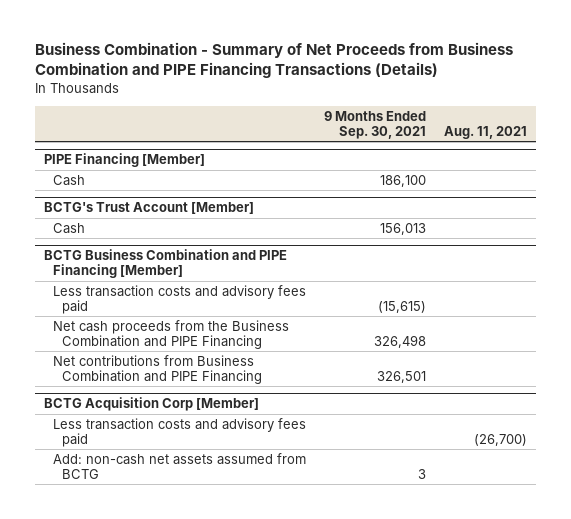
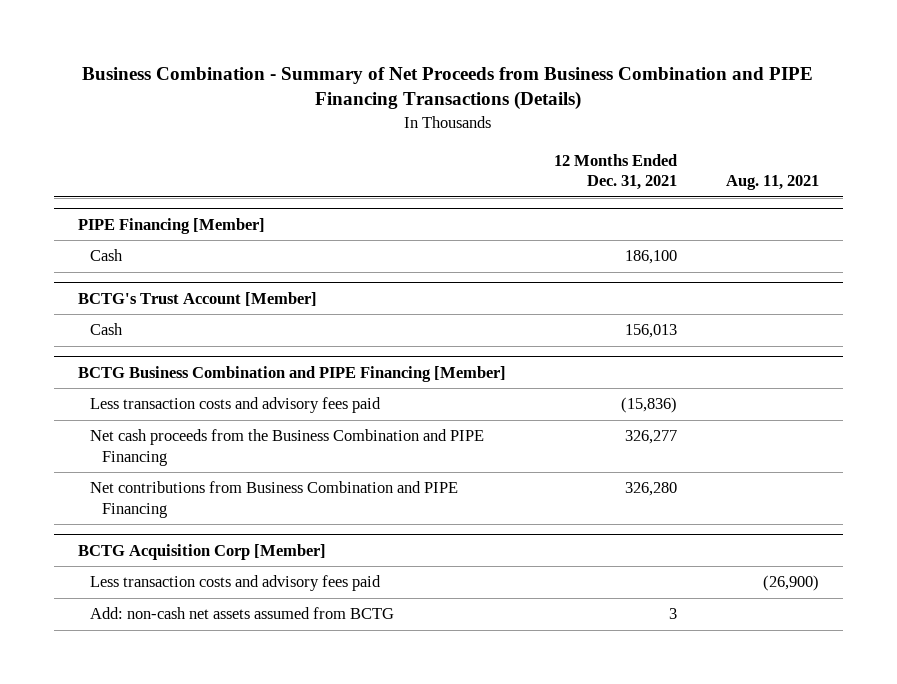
[323,110,426,139] 9 Months Ended Sep. 30, 2021 -> none
none -> [554,153,678,191] 12 Months Ended Dec. 31, 2021
[473,433,527,446] (26,700) -> [762,575,819,592] (26,900)

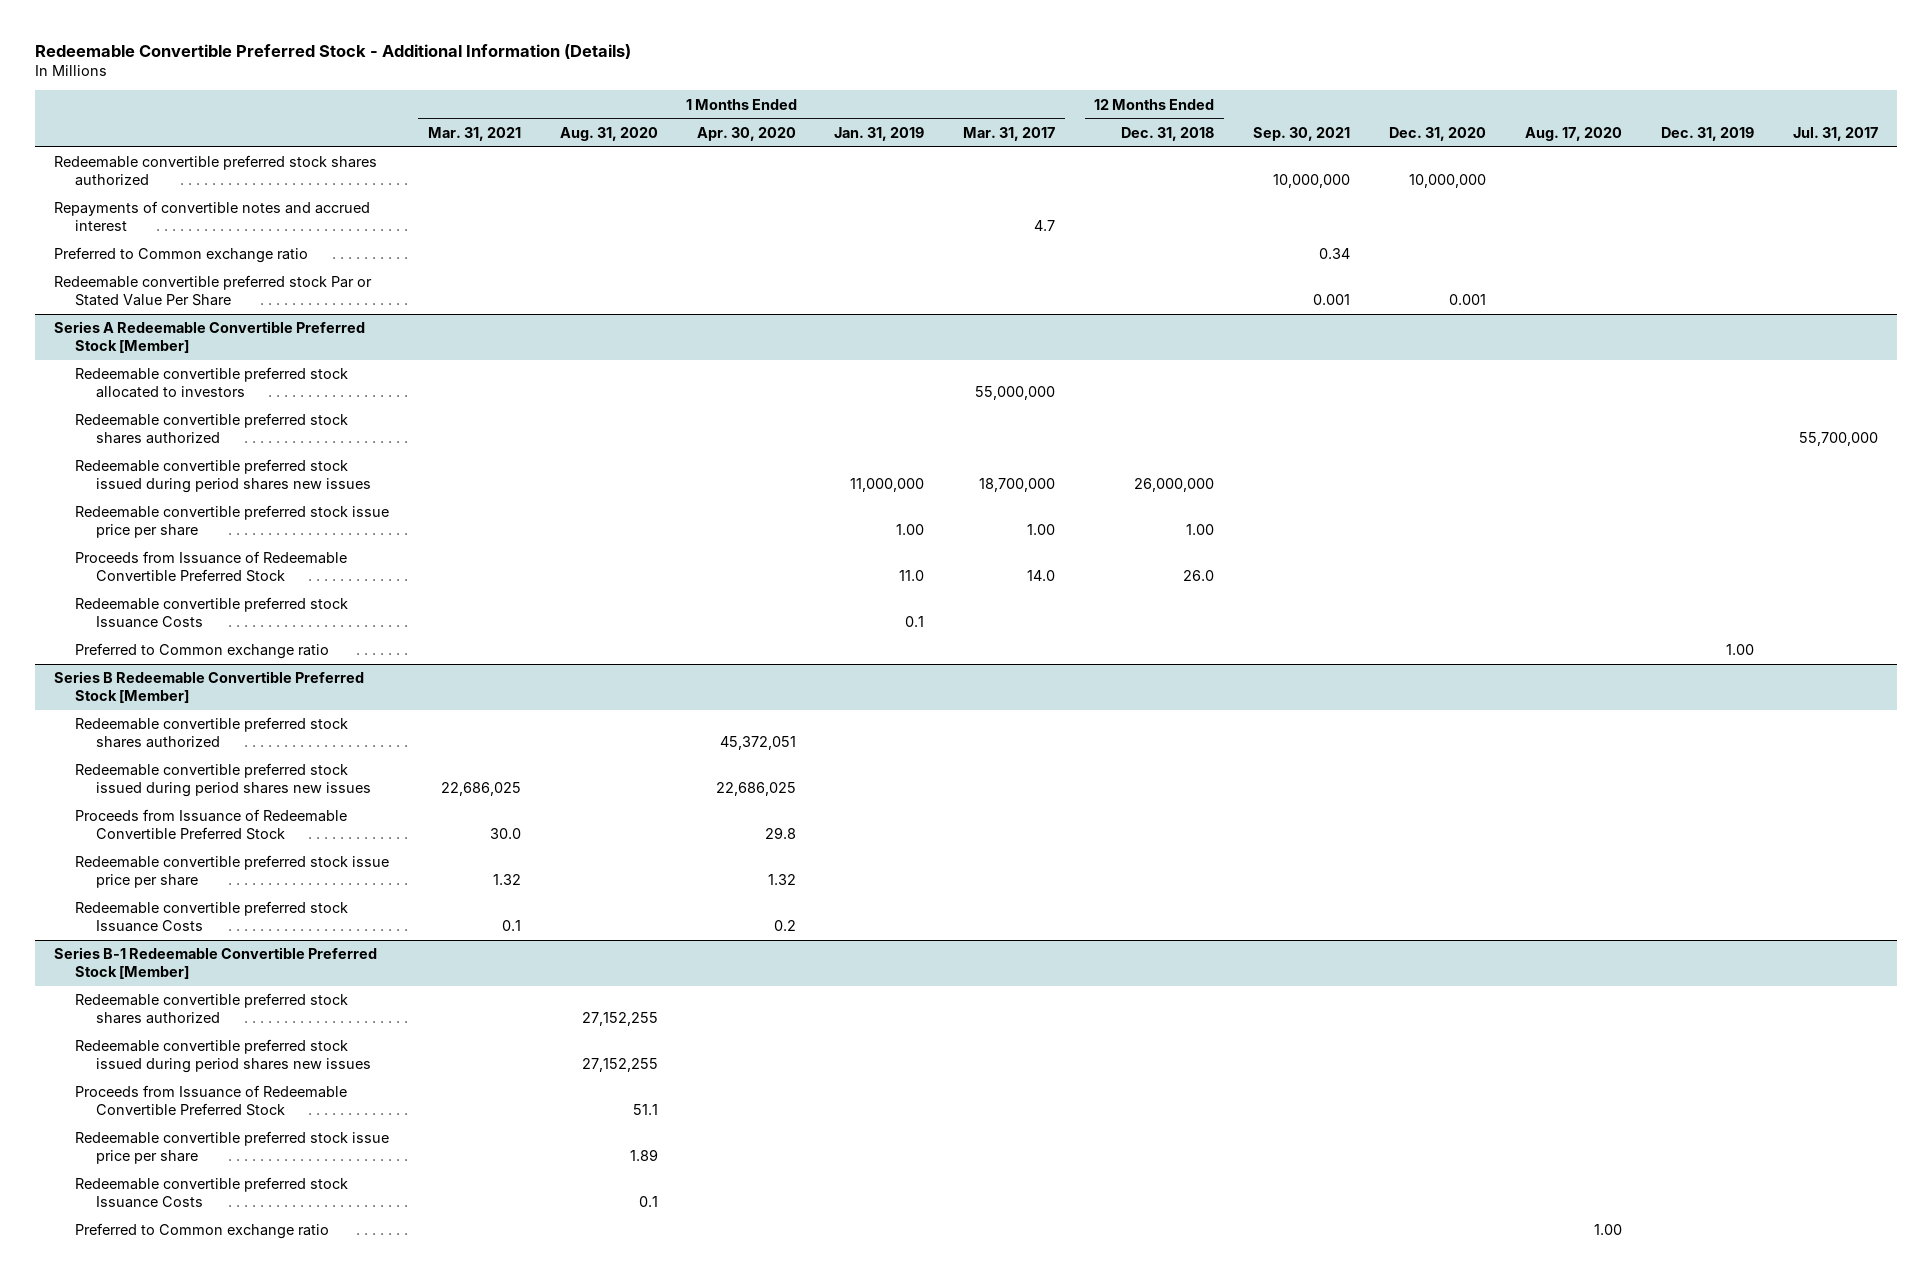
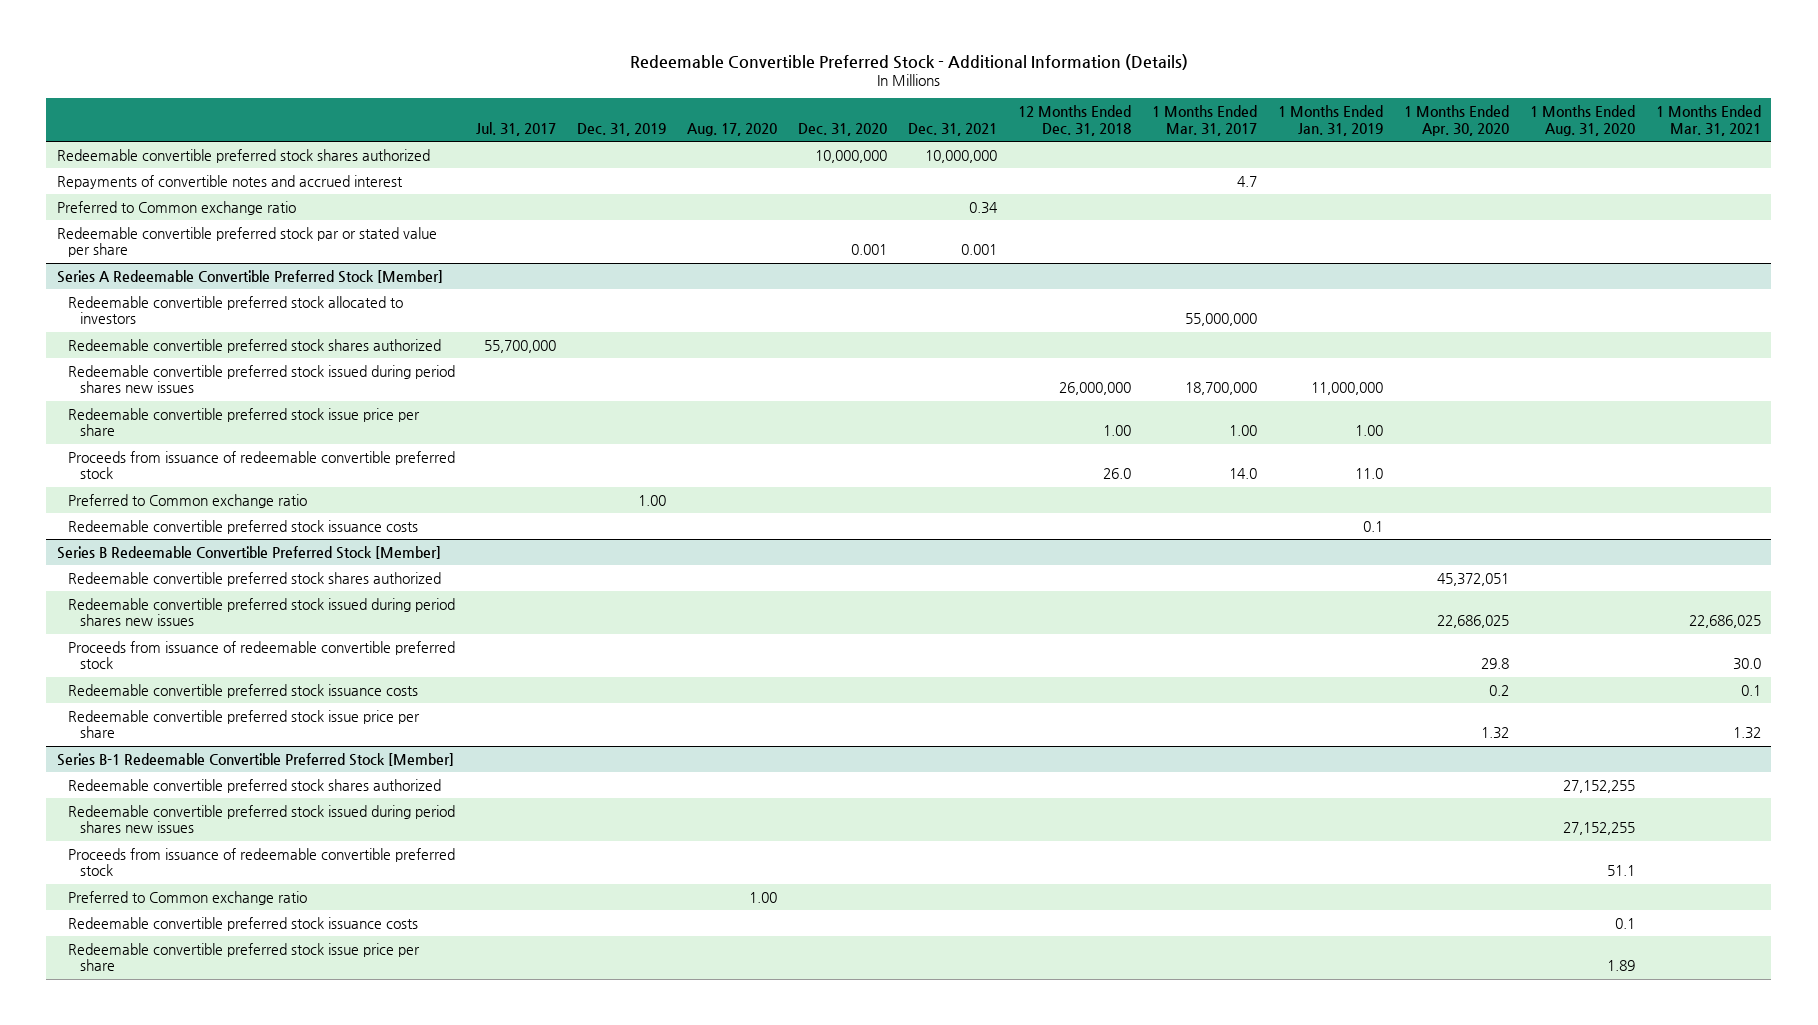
[1253,126,1351,141] Sep. 30, 2021 -> none
none -> [908,122,998,136] Dec. 31, 2021
[54,275,373,307] Redeemable convertible preferred stock Par or Stated Value Per Share -> [56,226,437,258] Redeemable convertible preferred stock par or stated value per share
[74,597,348,629] Redeemable convertible preferred stock Issuance Costs -> none
[74,551,347,583] Proceeds from Issuance of Redeemable Convertible Preferred Stock -> [68,450,456,480] Proceeds from issuance of redeemable convertible preferred stock
none -> [68,519,419,534] Redeemable convertible preferred stock issuance costs
[74,809,347,841] Proceeds from Issuance of Redeemable Convertible Preferred Stock -> [68,640,456,670] Proceeds from issuance of redeemable convertible preferred stock
none -> [68,683,419,698] Redeemable convertible preferred stock issuance costs
[74,901,348,933] Redeemable convertible preferred stock Issuance Costs -> none
[74,1177,348,1209] Redeemable convertible preferred stock Issuance Costs -> none
[74,1085,347,1117] Proceeds from Issuance of Redeemable Convertible Preferred Stock -> [68,847,456,877] Proceeds from issuance of redeemable convertible preferred stock
none -> [68,916,419,931] Redeemable convertible preferred stock issuance costs
[74,1131,389,1165] Redeemable convertible preferred stock issue price per share -> [68,942,421,972] Redeemable convertible preferred stock issue price per share

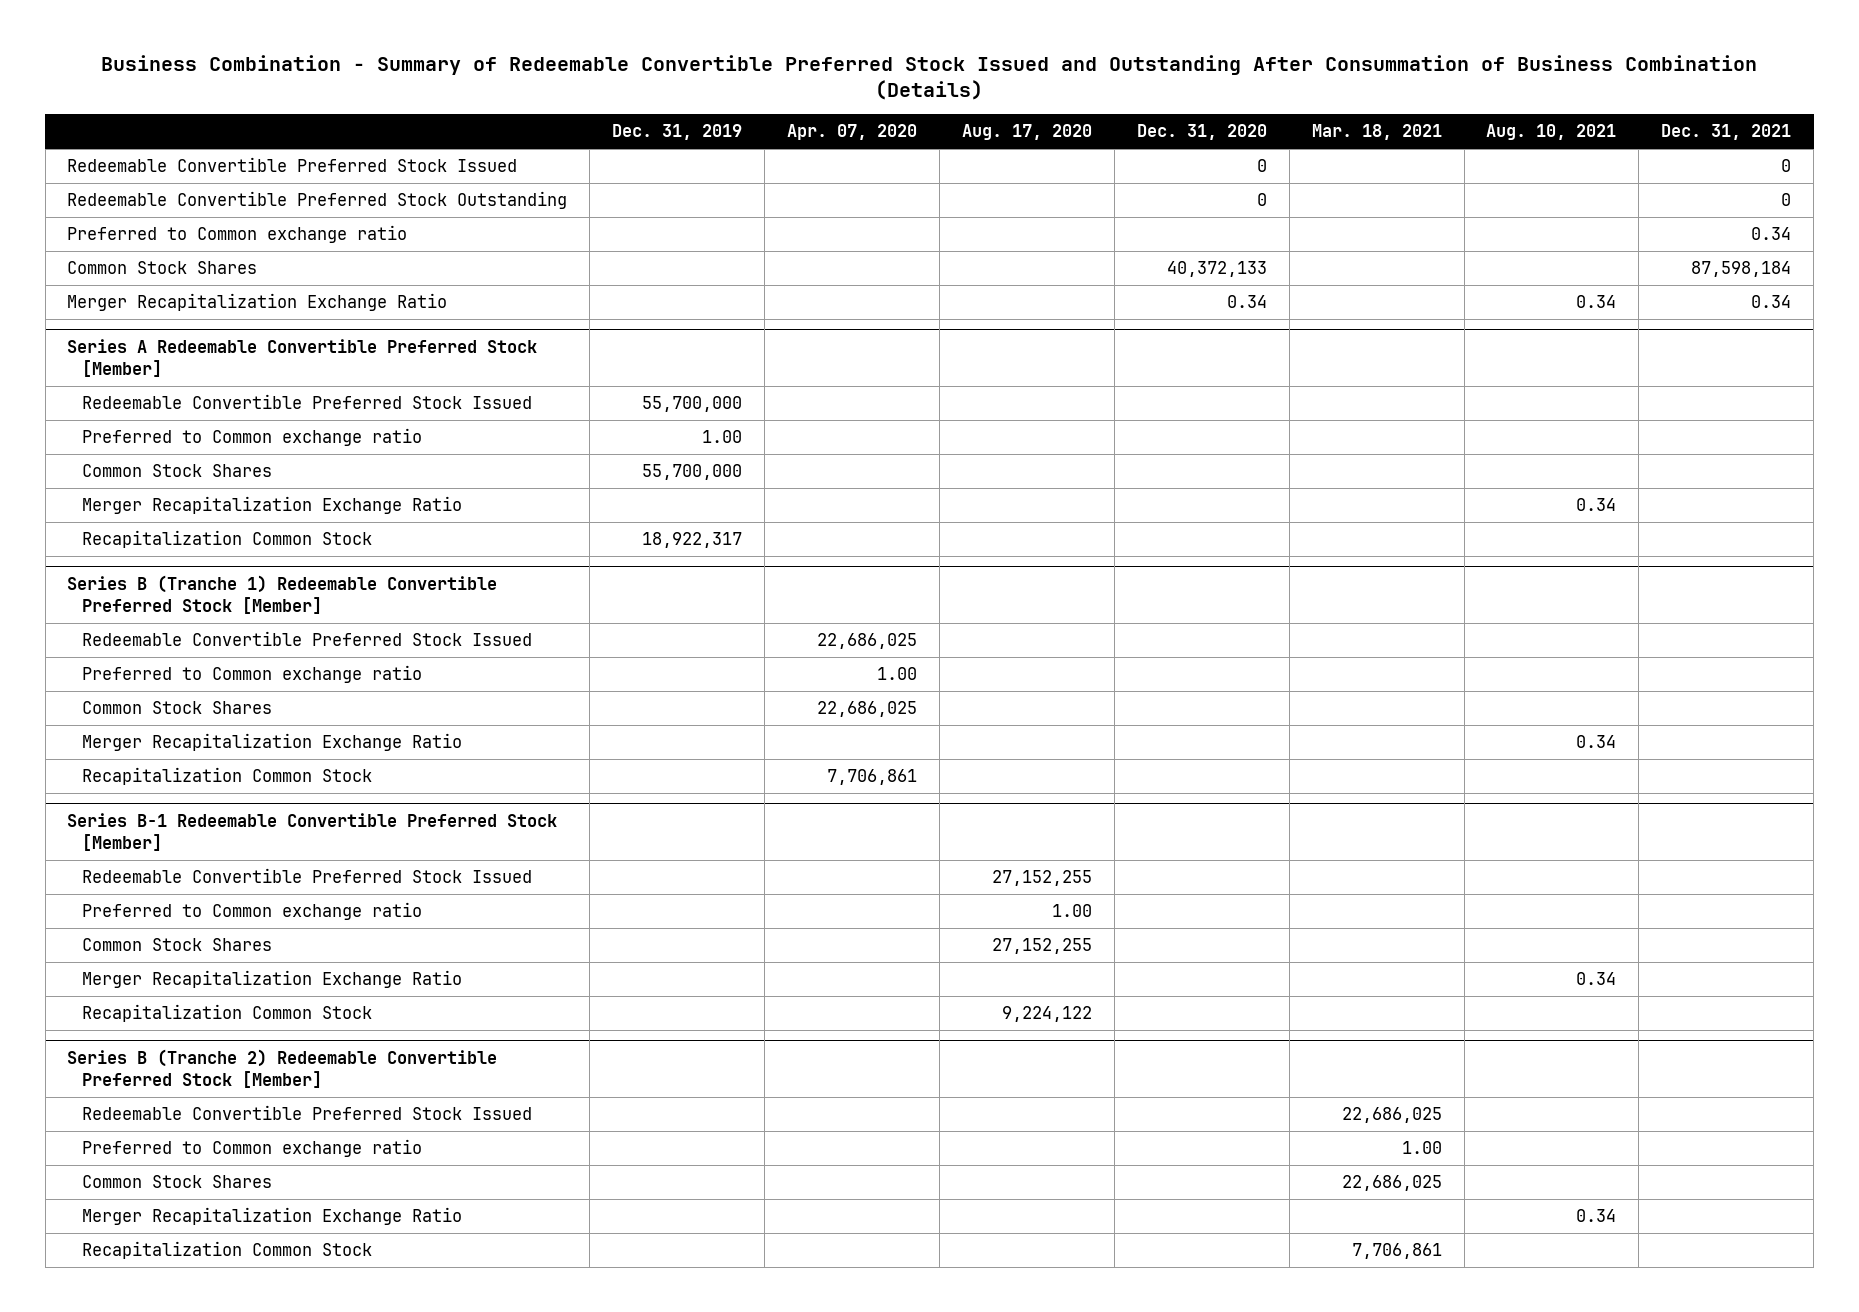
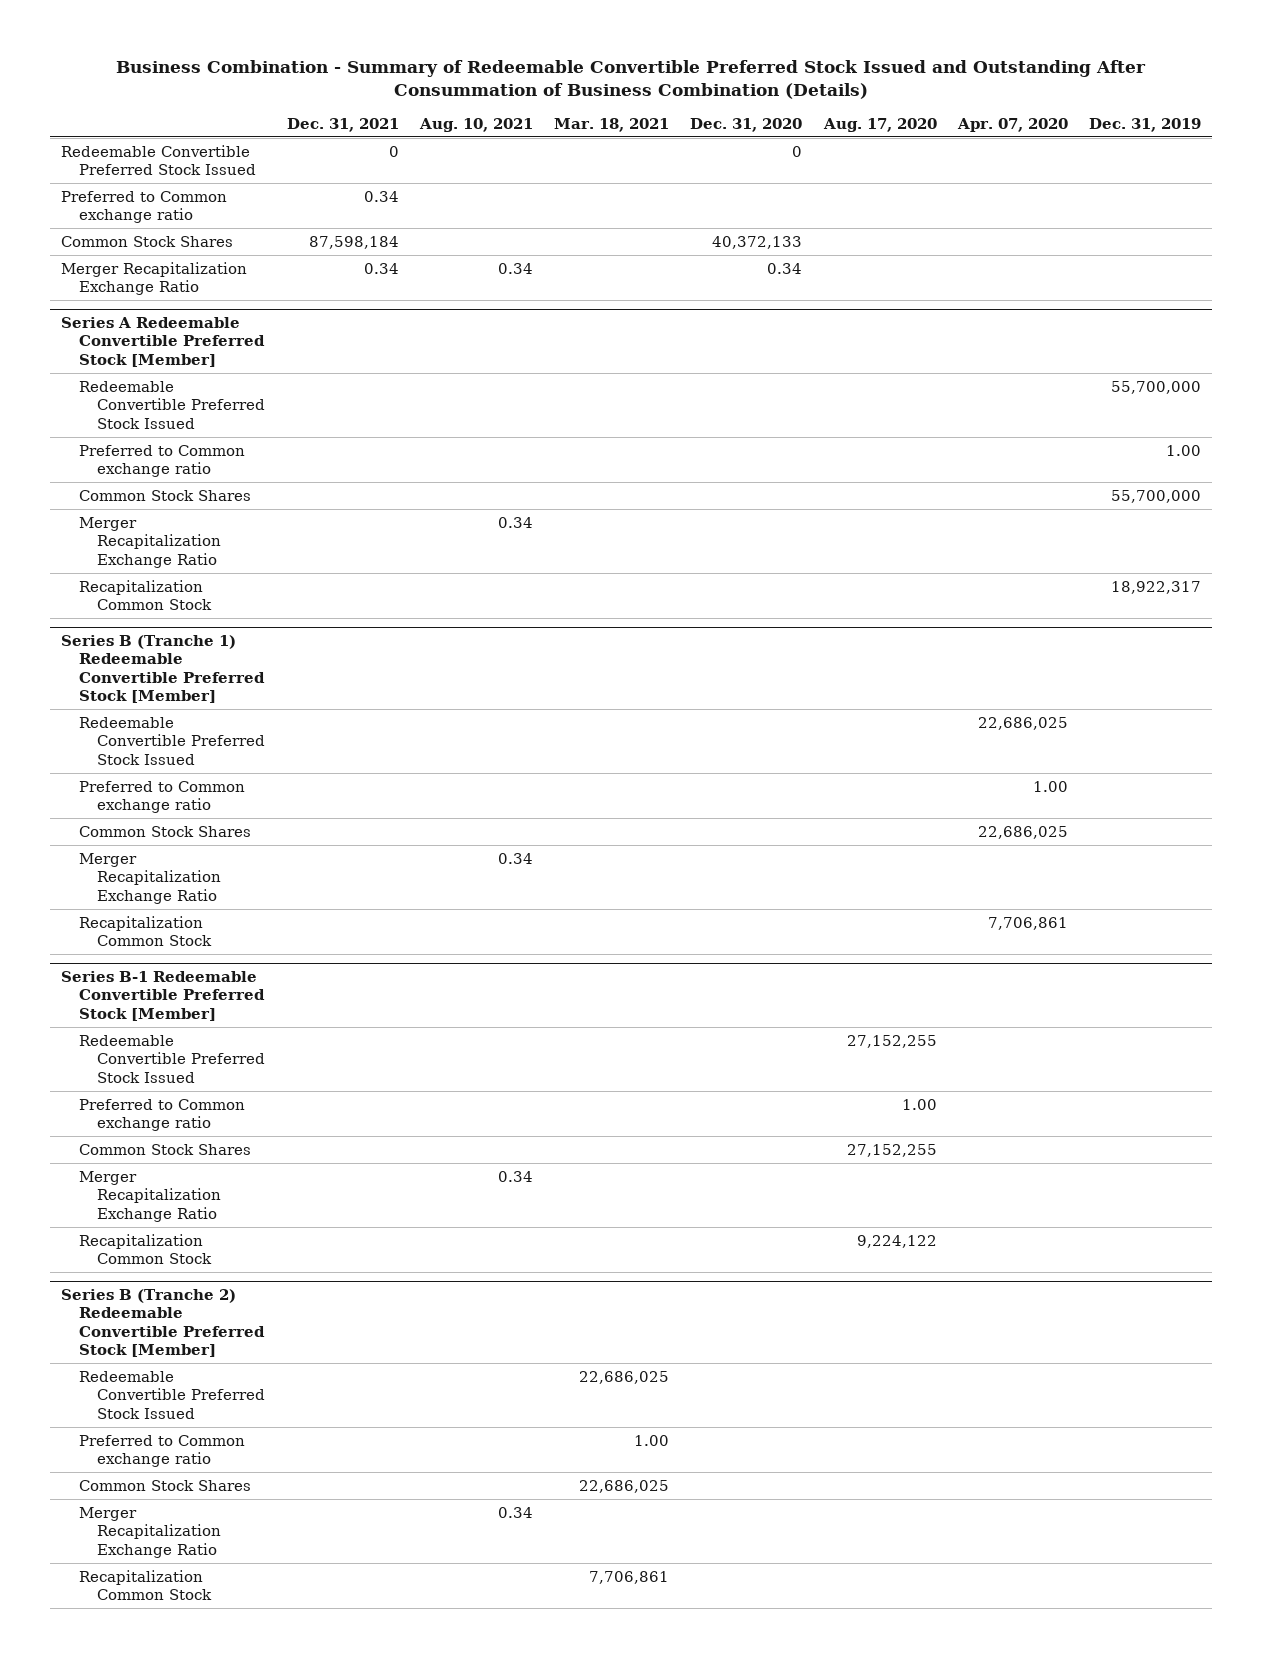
[67,191,568,210] Redeemable Convertible Preferred Stock Outstanding -> none

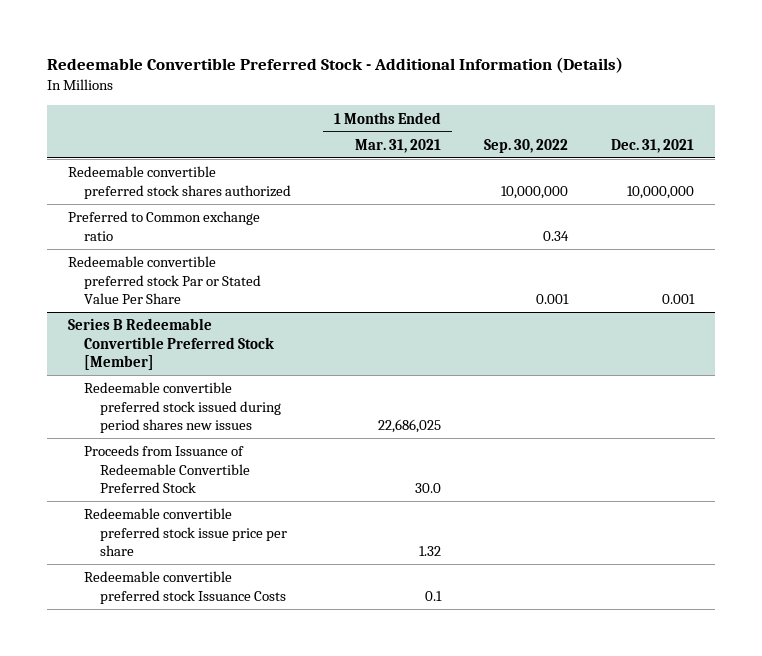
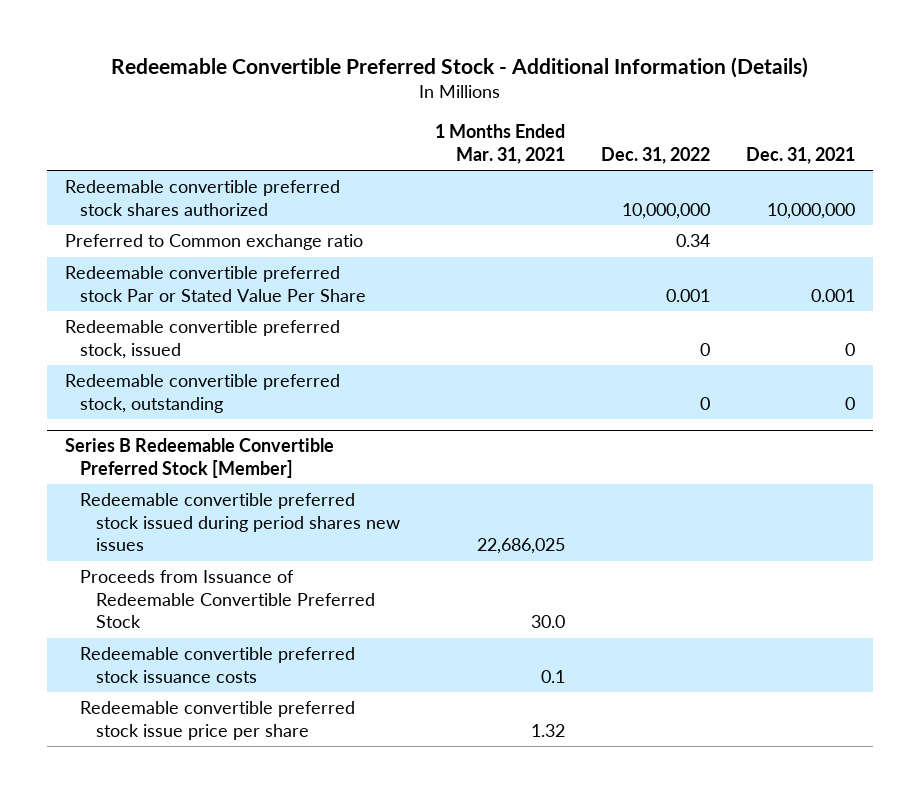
[484,138,569,153] Sep. 30, 2022 -> none
none -> [601,146,711,164] Dec. 31, 2022
none -> [64,320,340,359] Redeemable convertible preferred stock, issued
none -> [64,374,340,413] Redeemable convertible preferred stock, outstanding
none -> [80,647,356,683] Redeemable convertible preferred stock issuance costs
[84,571,286,604] Redeemable convertible preferred stock Issuance Costs -> none

